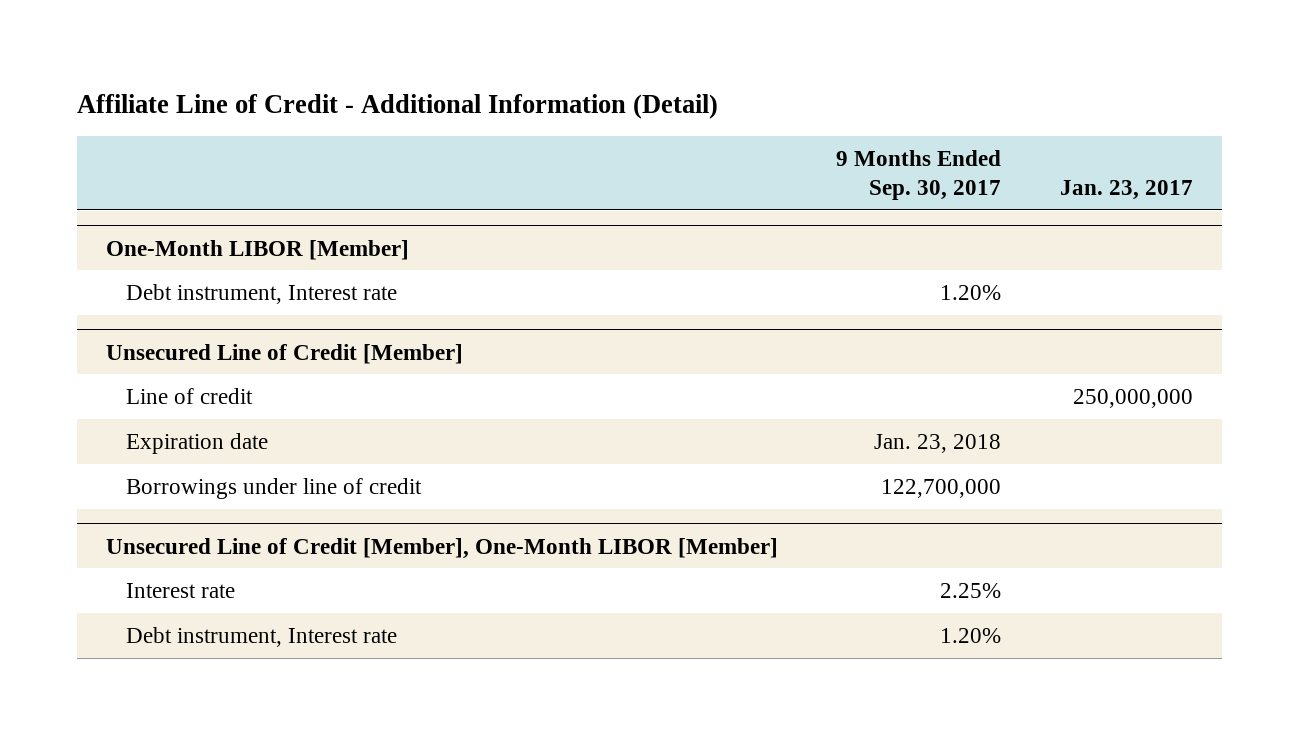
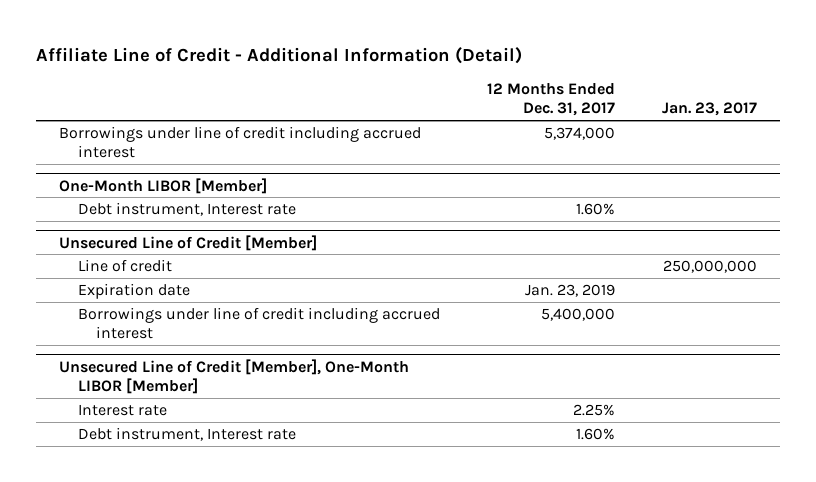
[836,149,1002,200] 9 Months Ended Sep. 30, 2017 -> none
none -> [486,82,615,117] 12 Months Ended Dec. 31, 2017
none -> [59,125,422,159] Borrowings under line of credit including accrued interest
[126,477,423,499] Borrowings under line of credit -> [77,306,440,340] Borrowings under line of credit including accrued interest

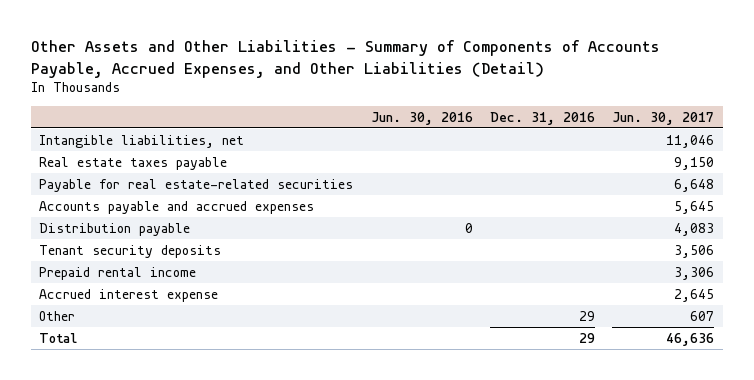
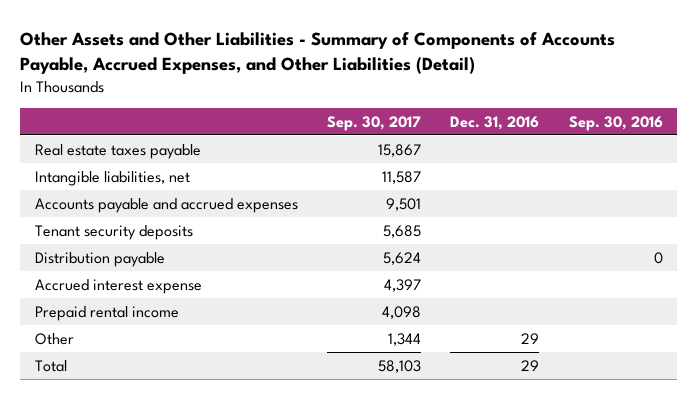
[370,111,473,125] Jun. 30, 2016 -> none
[612,111,715,125] Jun. 30, 2017 -> none
none -> [327,115,422,131] Sep. 30, 2017
none -> [568,115,663,131] Sep. 30, 2016
[39,178,354,192] Payable for real estate-related securities -> none
[39,134,245,148] Intangible liabilities, net -> [34,170,190,186] Intangible liabilities, net
[39,222,191,236] Distribution payable -> [34,251,165,267] Distribution payable
[39,266,197,280] Prepaid rental income -> [34,305,179,321] Prepaid rental income

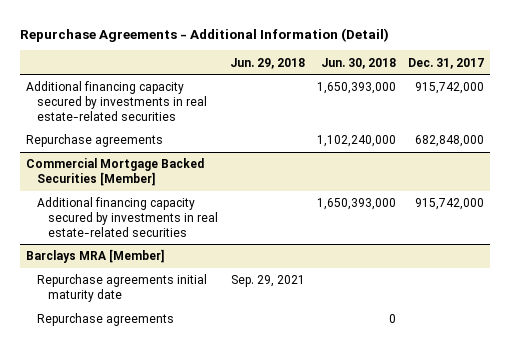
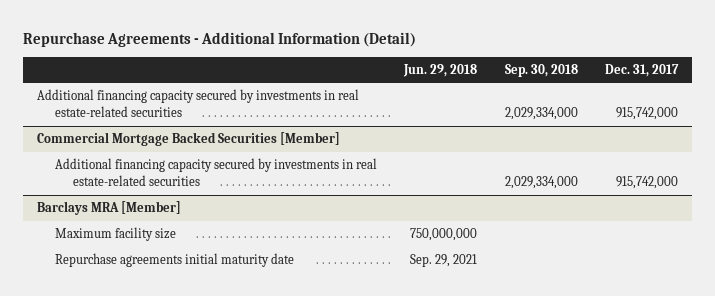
[320,57,396,69] Jun. 30, 2018 -> none
none -> [504,64,578,78] Sep. 30, 2018
[26,134,164,148] Repurchase agreements -> none
none -> [54,227,176,242] Maximum facility size
[37,313,175,327] Repurchase agreements -> none

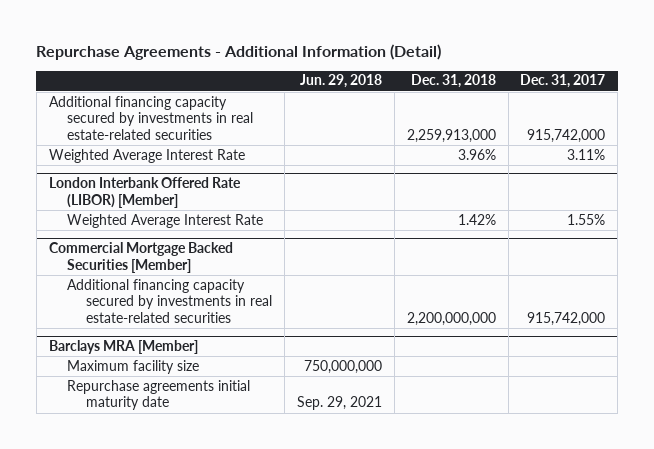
[504,64,578,78] Sep. 30, 2018 -> none
none -> [410,74,496,89] Dec. 31, 2018
none -> [48,148,245,163] Weighted Average Interest Rate
none -> [48,177,241,208] London Interbank Offered Rate (LIBOR) [Member]
none -> [67,213,264,228] Weighted Average Interest Rate

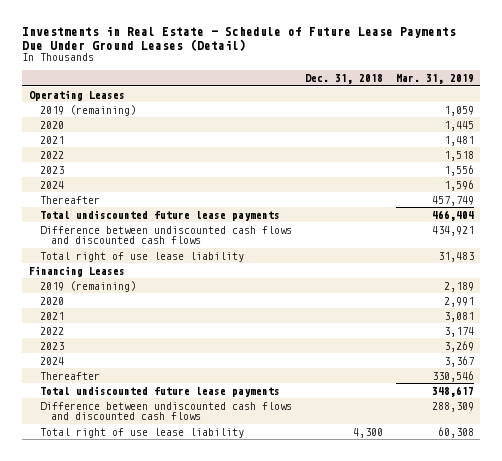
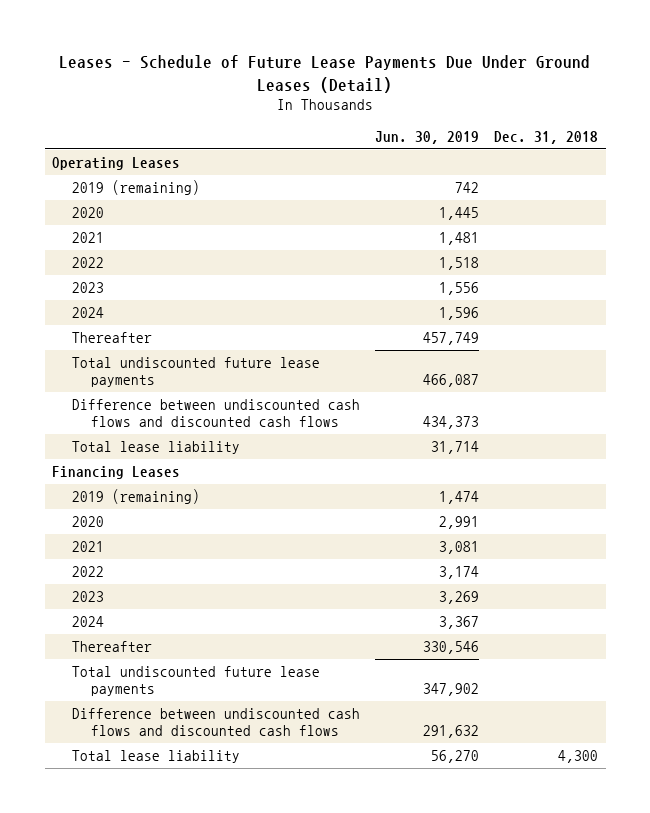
[22,25,457,51] Investments in Real Estate - Schedule of Future Lease Payments Due Under Ground Leases (Detail) -> [59,55,591,93] Leases - Schedule of Future Lease Payments Due Under Ground Leases (Detail)
[395,74,474,85] Mar. 31, 2019 -> none
none -> [374,130,479,144] Jun. 30, 2019
[39,251,244,262] Total right of use lease liability -> [71,441,240,455] Total lease liability
[39,427,244,438] Total right of use lease liability -> [71,750,240,764] Total lease liability

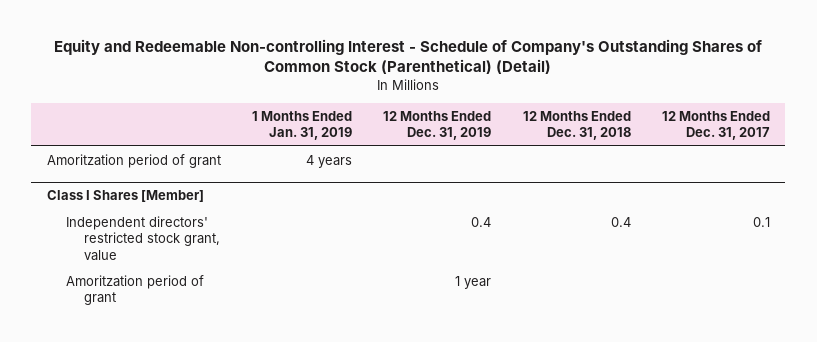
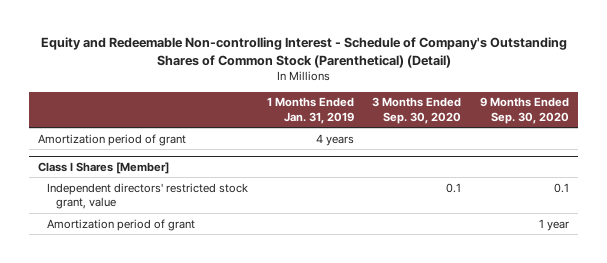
[383,110,492,141] 12 Months Ended Dec. 31, 2019 -> none
[522,110,631,141] 12 Months Ended Dec. 31, 2018 -> none
[661,110,770,141] 12 Months Ended Dec. 31, 2017 -> none
none -> [372,97,462,124] 3 Months Ended Sep. 30, 2020
none -> [479,97,569,124] 9 Months Ended Sep. 30, 2020
[47,154,222,169] Amoritzation period of grant -> [38,133,187,146] Amortization period of grant
[65,275,204,306] Amoritzation period of grant -> [47,218,196,231] Amortization period of grant

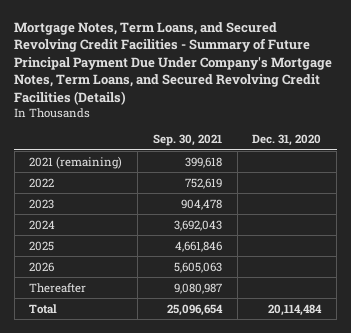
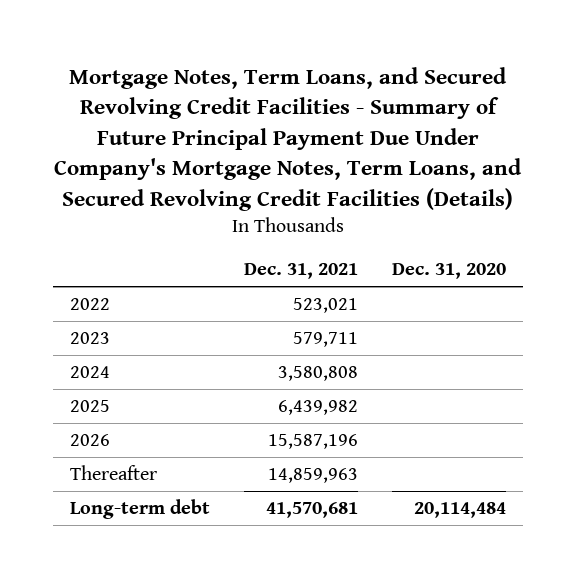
[152,133,222,146] Sep. 30, 2021 -> none
none -> [243,263,358,280] Dec. 31, 2021
[29,155,123,169] 2021 (remaining) -> none
[29,303,58,314] Total -> [70,499,211,520] Long-term debt

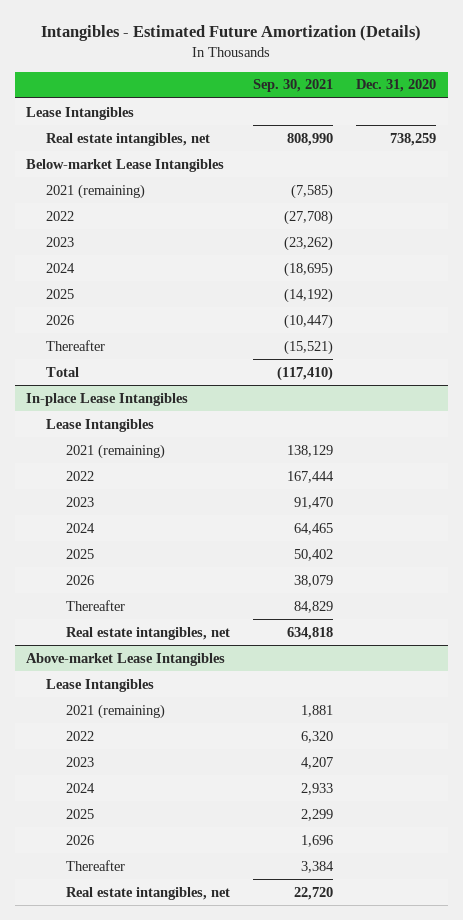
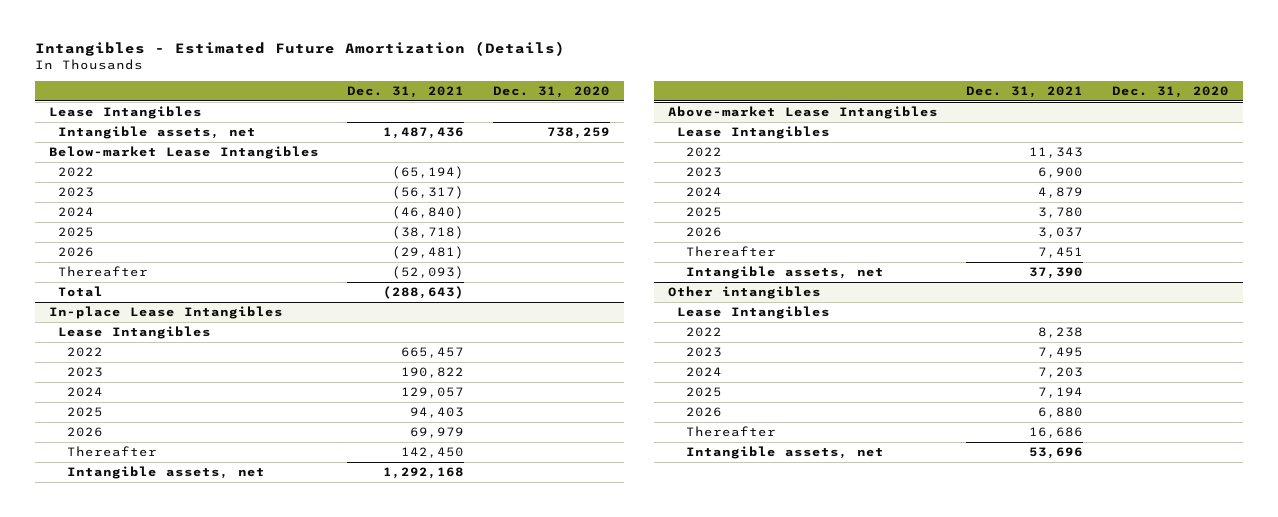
[253,79,334,93] Sep. 30, 2021 -> none
none -> [347,86,465,99] Dec. 31, 2021
[46,132,211,146] Real estate intangibles, net -> [58,126,257,140] Intangible assets, net
[46,183,146,199] 2021 (remaining) -> none
[66,443,166,459] 2021 (remaining) -> none
[66,626,231,640] Real estate intangibles, net -> [67,466,266,480] Intangible assets, net
[66,703,166,719] 2021 (remaining) -> none
[66,886,231,900] Real estate intangibles, net -> [686,266,885,280] Intangible assets, net
none -> [667,286,821,300] Other intangibles
none -> [676,306,830,320] Lease Intangibles
none -> [686,327,723,338] 2022
none -> [686,347,723,358] 2023
none -> [686,367,723,378] 2024
none -> [686,387,723,398] 2025
none -> [686,407,723,418] 2026
none -> [686,426,777,438] Thereafter
none -> [686,446,885,460] Intangible assets, net

